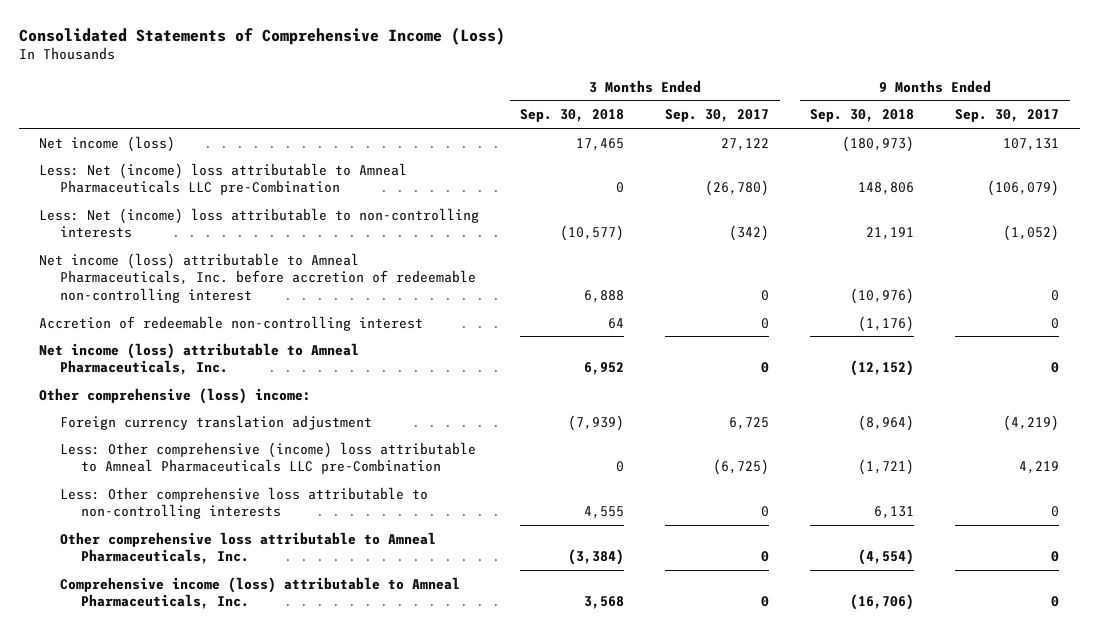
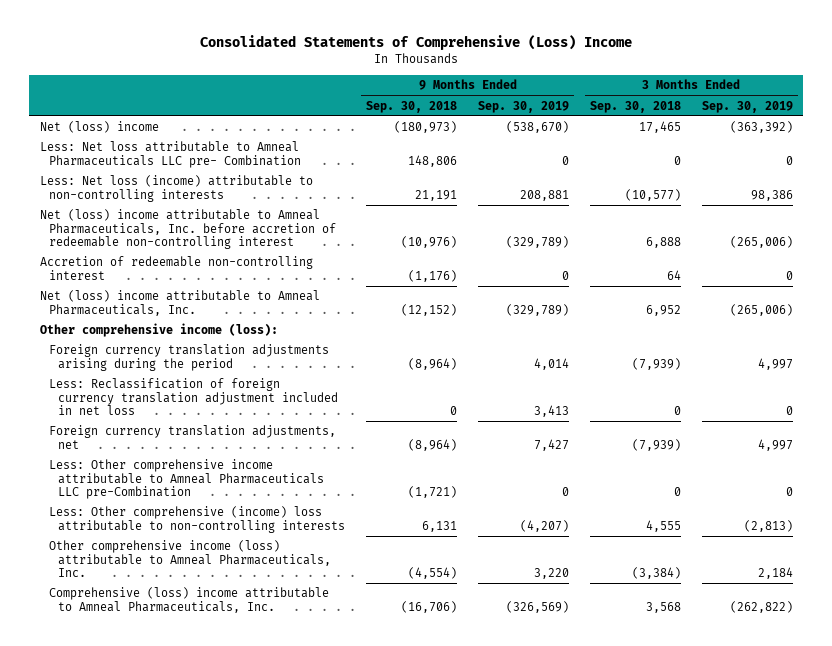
[18,26,505,45] Consolidated Statements of Comprehensive Income (Loss) -> [200,35,633,51] Consolidated Statements of Comprehensive (Loss) Income
[665,109,770,123] Sep. 30, 2017 -> none
[955,109,1060,123] Sep. 30, 2017 -> none
none -> [477,100,569,113] Sep. 30, 2019
none -> [701,100,793,113] Sep. 30, 2019
[39,135,176,152] Net income (loss) -> [39,121,159,134] Net (loss) income
[39,162,408,196] Less: Net (income) loss attributable to Amneal Pharmaceuticals LLC pre-Combination -> [39,141,301,168] Less: Net loss attributable to Amneal Pharmaceuticals LLC pre- Combination
[39,207,480,239] Less: Net (income) loss attributable to non-controlling interests -> [39,175,313,202] Less: Net loss (income) attributable to non-controlling interests
[39,252,477,303] Net income (loss) attributable to Amneal Pharmaceuticals, Inc. before accretion of redeemable non-controlling interest -> [39,209,336,250] Net (loss) income attributable to Amneal Pharmaceuticals, Inc. before accretion of redeemable non-controlling interest
[39,342,360,376] Net income (loss) attributable to Amneal Pharmaceuticals, Inc. -> [39,290,320,316] Net (loss) income attributable to Amneal Pharmaceuticals, Inc.
[39,387,312,404] Other comprehensive (loss) income: -> [39,323,278,338] Other comprehensive income (loss):
none -> [48,344,329,371] Foreign currency translation adjustments arising during the period
none -> [48,378,339,416] Less: Reclassification of foreign currency translation adjustment included in net loss
[60,414,373,430] Foreign currency translation adjustment -> [48,425,336,449] Foreign currency translation adjustments, net
[60,441,477,475] Less: Other comprehensive (income) loss attributable to Amneal Pharmaceuticals LLC pre-Combination -> [48,459,325,500] Less: Other comprehensive income attributable to Amneal Pharmaceuticals LLC pre-Combination
[60,486,429,520] Less: Other comprehensive loss attributable to non-controlling interests -> [48,506,346,533] Less: Other comprehensive (income) loss attributable to non-controlling interests
[60,531,437,565] Other comprehensive loss attributable to Amneal Pharmaceuticals, Inc. -> [48,540,332,578] Other comprehensive income (loss) attributable to Amneal Pharmaceuticals, Inc.
[60,576,461,610] Comprehensive income (loss) attributable to Amneal Pharmaceuticals, Inc. -> [48,587,329,613] Comprehensive (loss) income attributable to Amneal Pharmaceuticals, Inc.

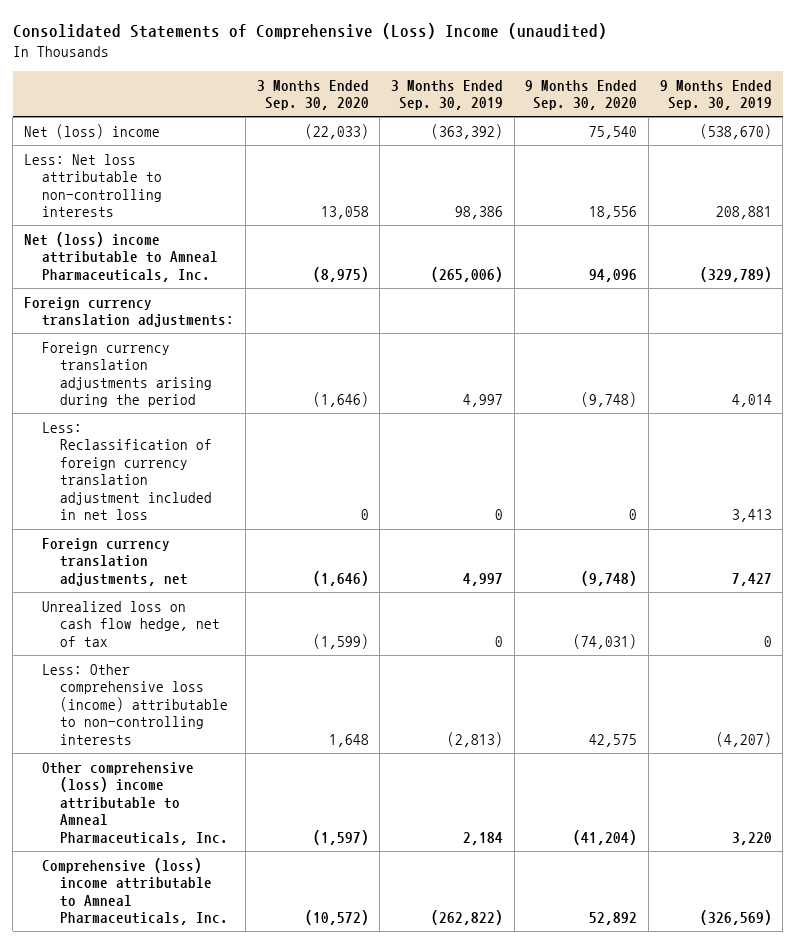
[200,35,633,51] Consolidated Statements of Comprehensive (Loss) Income -> [12,22,607,39] Consolidated Statements of Comprehensive (Loss) Income (unaudited)
[366,100,458,113] Sep. 30, 2018 -> none
[589,100,681,113] Sep. 30, 2018 -> none
none -> [256,79,369,111] 3 Months Ended Sep. 30, 2020
none -> [525,79,638,111] 9 Months Ended Sep. 30, 2020
[39,141,301,168] Less: Net loss attributable to Amneal Pharmaceuticals LLC pre- Combination -> none
[39,209,336,250] Net (loss) income attributable to Amneal Pharmaceuticals, Inc. before accretion of redeemable non-controlling interest -> none
[39,256,313,280] Accretion of redeemable non-controlling interest -> none
[39,175,313,202] Less: Net loss (income) attributable to non-controlling interests -> [24,153,163,218] Less: Net loss attributable to non-controlling interests
[39,323,278,338] Other comprehensive income (loss): -> none
none -> [24,296,235,328] Foreign currency translation adjustments:
[48,459,325,500] Less: Other comprehensive income attributable to Amneal Pharmaceuticals LLC pre-Combination -> none
none -> [42,600,221,647] Unrealized loss on cash flow hedge, net of tax
[48,506,346,533] Less: Other comprehensive (income) loss attributable to non-controlling interests -> [42,663,229,745] Less: Other comprehensive loss (income) attributable to non-controlling interests
[48,540,332,578] Other comprehensive income (loss) attributable to Amneal Pharmaceuticals, Inc. -> [42,761,229,845] Other comprehensive (loss) income attributable to Amneal Pharmaceuticals, Inc.

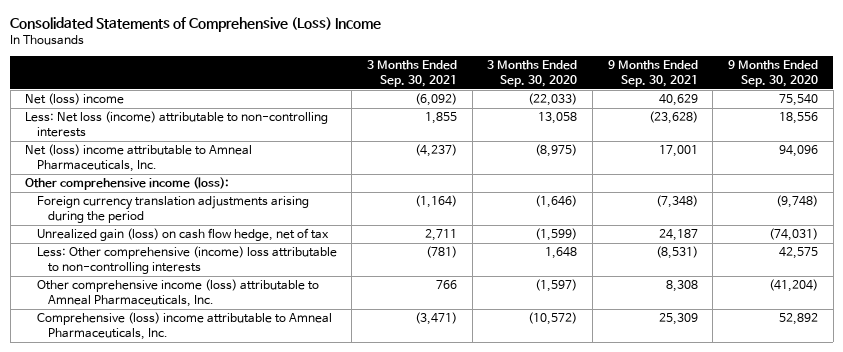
[12,22,607,39] Consolidated Statements of Comprehensive (Loss) Income (unaudited) -> [10,17,382,33] Consolidated Statements of Comprehensive (Loss) Income
[390,79,503,111] 3 Months Ended Sep. 30, 2019 -> none
[659,79,772,111] 9 Months Ended Sep. 30, 2019 -> none
none -> [367,59,458,87] 3 Months Ended Sep. 30, 2021
none -> [607,59,698,87] 9 Months Ended Sep. 30, 2021
[24,153,163,218] Less: Net loss attributable to non-controlling interests -> [25,111,329,138] Less: Net loss (income) attributable to non-controlling interests
[24,296,235,328] Foreign currency translation adjustments: -> [25,177,230,191] Other comprehensive income (loss):
[42,421,213,521] Less: Reclassification of foreign currency translation adjustment included in net loss -> none
[42,537,189,586] Foreign currency translation adjustments, net -> none
[42,600,221,647] Unrealized loss on cash flow hedge, net of tax -> [36,228,329,242] Unrealized gain (loss) on cash flow hedge, net of tax
[42,663,229,745] Less: Other comprehensive loss (income) attributable to non-controlling interests -> [36,246,337,275] Less: Other comprehensive (income) loss attributable to non-controlling interests
[42,761,229,845] Other comprehensive (loss) income attributable to Amneal Pharmaceuticals, Inc. -> [36,279,319,308] Other comprehensive income (loss) attributable to Amneal Pharmaceuticals, Inc.

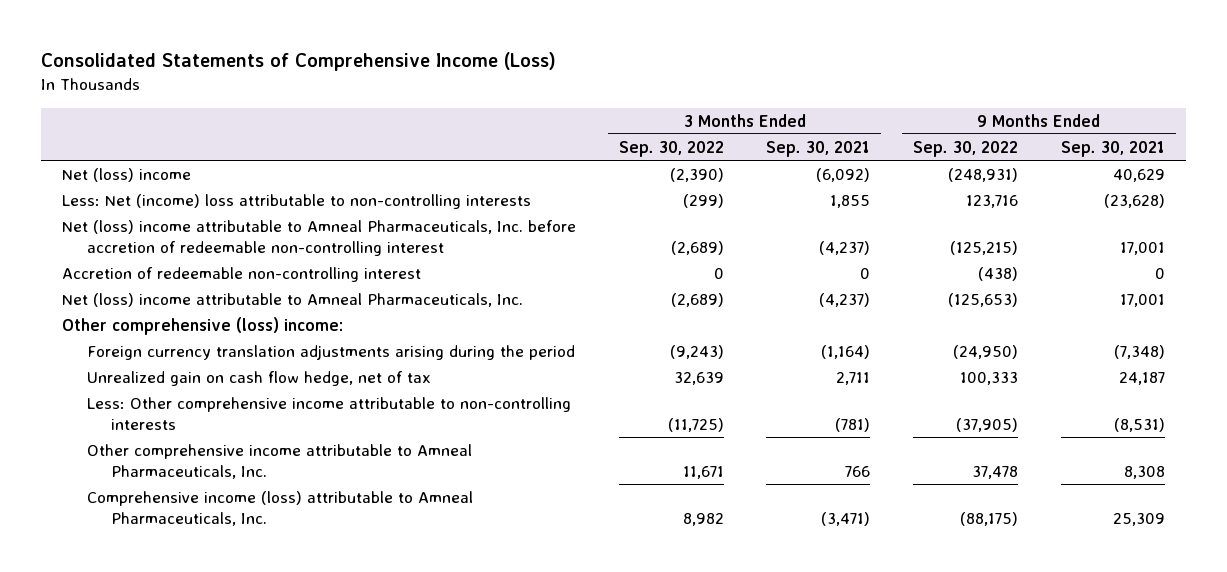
[10,17,382,33] Consolidated Statements of Comprehensive (Loss) Income -> [40,52,556,72] Consolidated Statements of Comprehensive Income (Loss)
[487,59,578,87] 3 Months Ended Sep. 30, 2020 -> none
[727,59,818,87] 9 Months Ended Sep. 30, 2020 -> none
none -> [618,141,724,158] Sep. 30, 2022
none -> [913,141,1019,158] Sep. 30, 2022
[25,111,329,138] Less: Net loss (income) attributable to non-controlling interests -> [62,194,532,210] Less: Net (income) loss attributable to non-controlling interests
none -> [62,220,577,256] Net (loss) income attributable to Amneal Pharmaceuticals, Inc. before accretion of redeemable non-controlling interest
none -> [62,267,422,283] Accretion of redeemable non-controlling interest
[25,177,230,191] Other comprehensive income (loss): -> [62,317,344,336] Other comprehensive (loss) income:
[36,228,329,242] Unrealized gain (loss) on cash flow hedge, net of tax -> [86,371,431,387] Unrealized gain on cash flow hedge, net of tax
[36,246,337,275] Less: Other comprehensive (income) loss attributable to non-controlling interests -> [86,397,571,430] Less: Other comprehensive income attributable to non-controlling interests
[36,279,319,308] Other comprehensive income (loss) attributable to Amneal Pharmaceuticals, Inc. -> [86,444,472,479] Other comprehensive income attributable to Amneal Pharmaceuticals, Inc.
[36,312,332,341] Comprehensive (loss) income attributable to Amneal Pharmaceuticals, Inc. -> [86,491,473,526] Comprehensive income (loss) attributable to Amneal Pharmaceuticals, Inc.

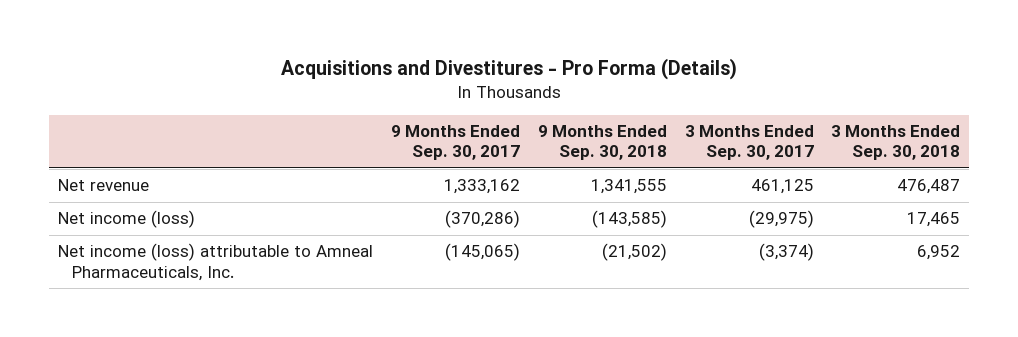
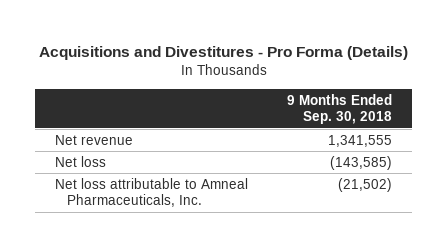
[390,124,520,161] 9 Months Ended Sep. 30, 2017 -> none
[684,124,814,161] 3 Months Ended Sep. 30, 2017 -> none
[831,124,961,161] 3 Months Ended Sep. 30, 2018 -> none
[58,210,196,229] Net income (loss) -> [55,155,107,167] Net loss
[58,243,374,281] Net income (loss) attributable to Amneal Pharmaceuticals, Inc. -> [55,177,249,208] Net loss attributable to Amneal Pharmaceuticals, Inc.

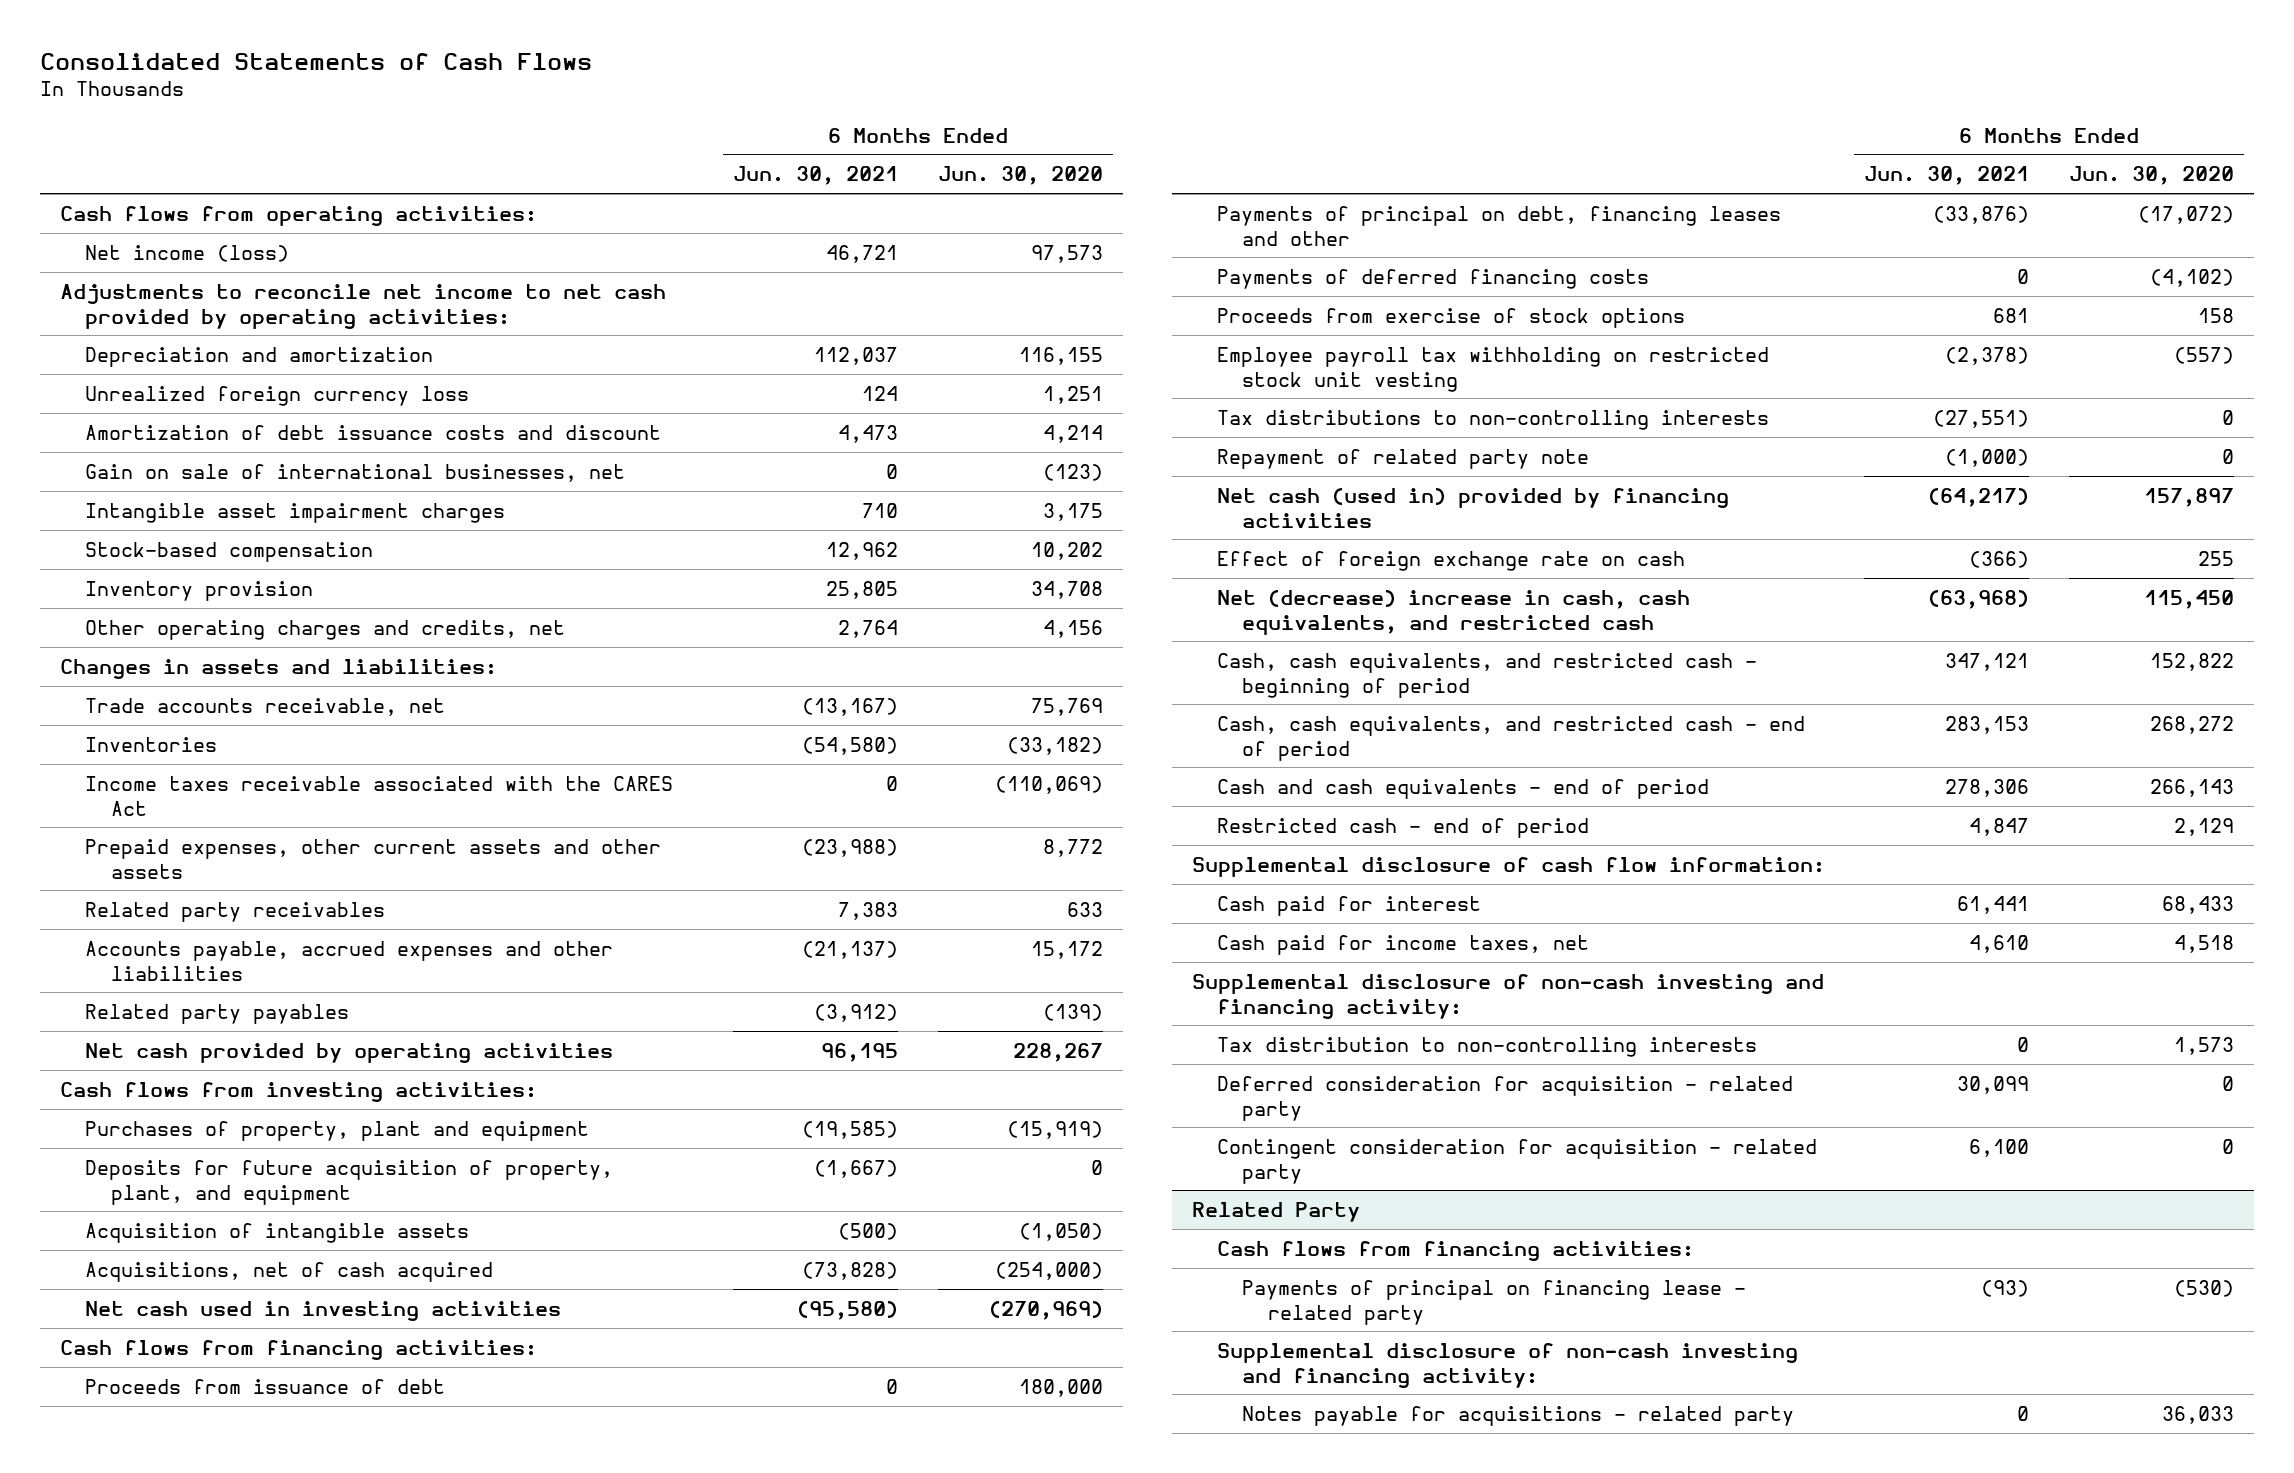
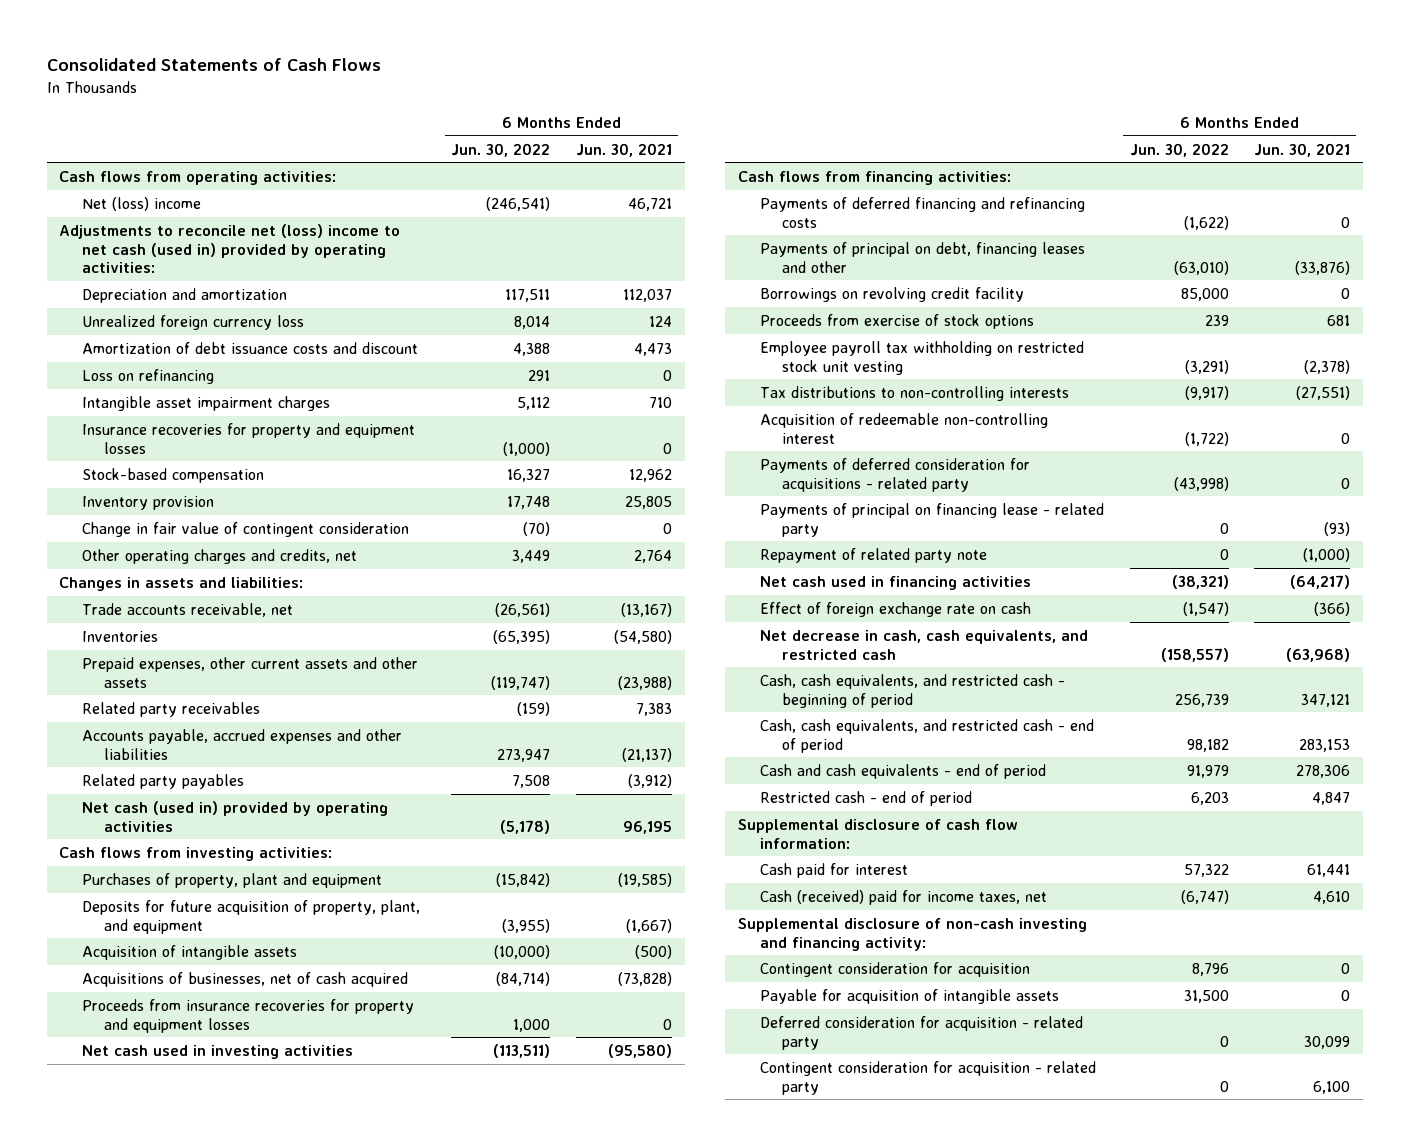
[937,166,1103,186] Jun. 30, 2020 -> none
none -> [451,142,551,157] Jun. 30, 2022
[85,244,290,262] Net income (loss) -> [81,196,201,211] Net (loss) income
[59,283,666,329] Adjustments to reconcile net income to net cash provided by operating activities: -> [59,223,401,274] Adjustments to reconcile net (loss) income to net cash (used in) provided by operating activities:
[85,463,626,482] Gain on sale of international businesses, net -> none
none -> [81,368,214,384] Loss on refinancing
none -> [81,422,415,454] Insurance recoveries for property and equipment losses
none -> [81,521,409,537] Change in fair value of contingent consideration
[85,775,674,816] Income taxes receivable associated with the CARES Act -> none
[85,1042,614,1063] Net cash provided by operating activities -> [81,800,388,832] Net cash (used in) provided by operating activities
[85,1261,494,1282] Acquisitions, net of cash acquired -> [81,971,408,987] Acquisitions of businesses, net of cash acquired
none -> [81,998,414,1033] Proceeds from insurance recoveries for property and equipment losses
[85,1378,446,1394] Proceeds from issuance of debt -> none
none -> [760,196,1086,228] Payments of deferred financing and refinancing costs
[1216,268,1649,289] Payments of deferred financing costs -> none
none -> [760,286,1025,302] Borrowings on revolving credit facility
none -> [760,412,1049,444] Acquisition of redeemable non-controlling interest
none -> [760,457,1031,492] Payments of deferred consideration for acquisitions - related party
none -> [760,502,1105,537] Payments of principal on financing lease - related party
[1216,487,1729,528] Net cash (used in) provided by financing activities -> [760,575,1032,590] Net cash used in financing activities
[1216,589,1690,635] Net (decrease) increase in cash, cash equivalents, and restricted cash -> [760,629,1089,660] Net decrease in cash, cash equivalents, and restricted cash
[1216,934,1589,955] Cash paid for income taxes, net -> [760,889,1048,905] Cash (received) paid for income taxes, net
[1216,1036,1757,1057] Tax distribution to non-controlling interests -> none
none -> [760,961,1031,977] Contingent consideration for acquisition
none -> [760,988,1060,1004] Payable for acquisition of intangible assets
[1191,1201,1360,1222] Related Party -> none
[1216,1240,1694,1261] Cash flows from financing activities: -> none
[1242,1279,1747,1325] Payments of principal on financing lease - related party -> none
[1216,1342,1798,1388] Supplemental disclosure of non-cash investing and financing activity: -> none
[1242,1405,1795,1426] Notes payable for acquisitions - related party -> none

